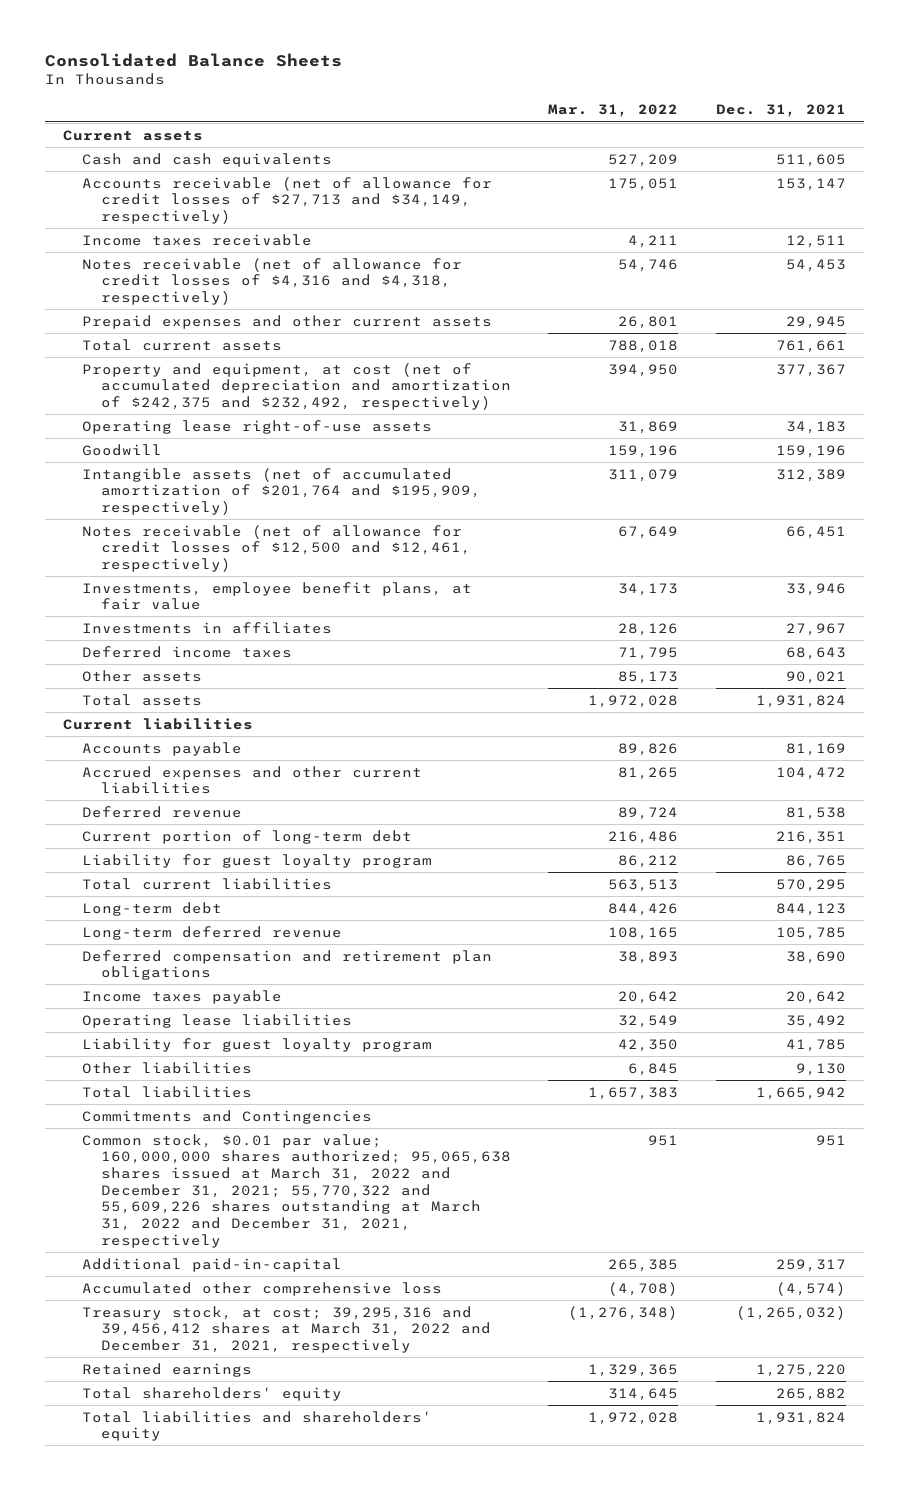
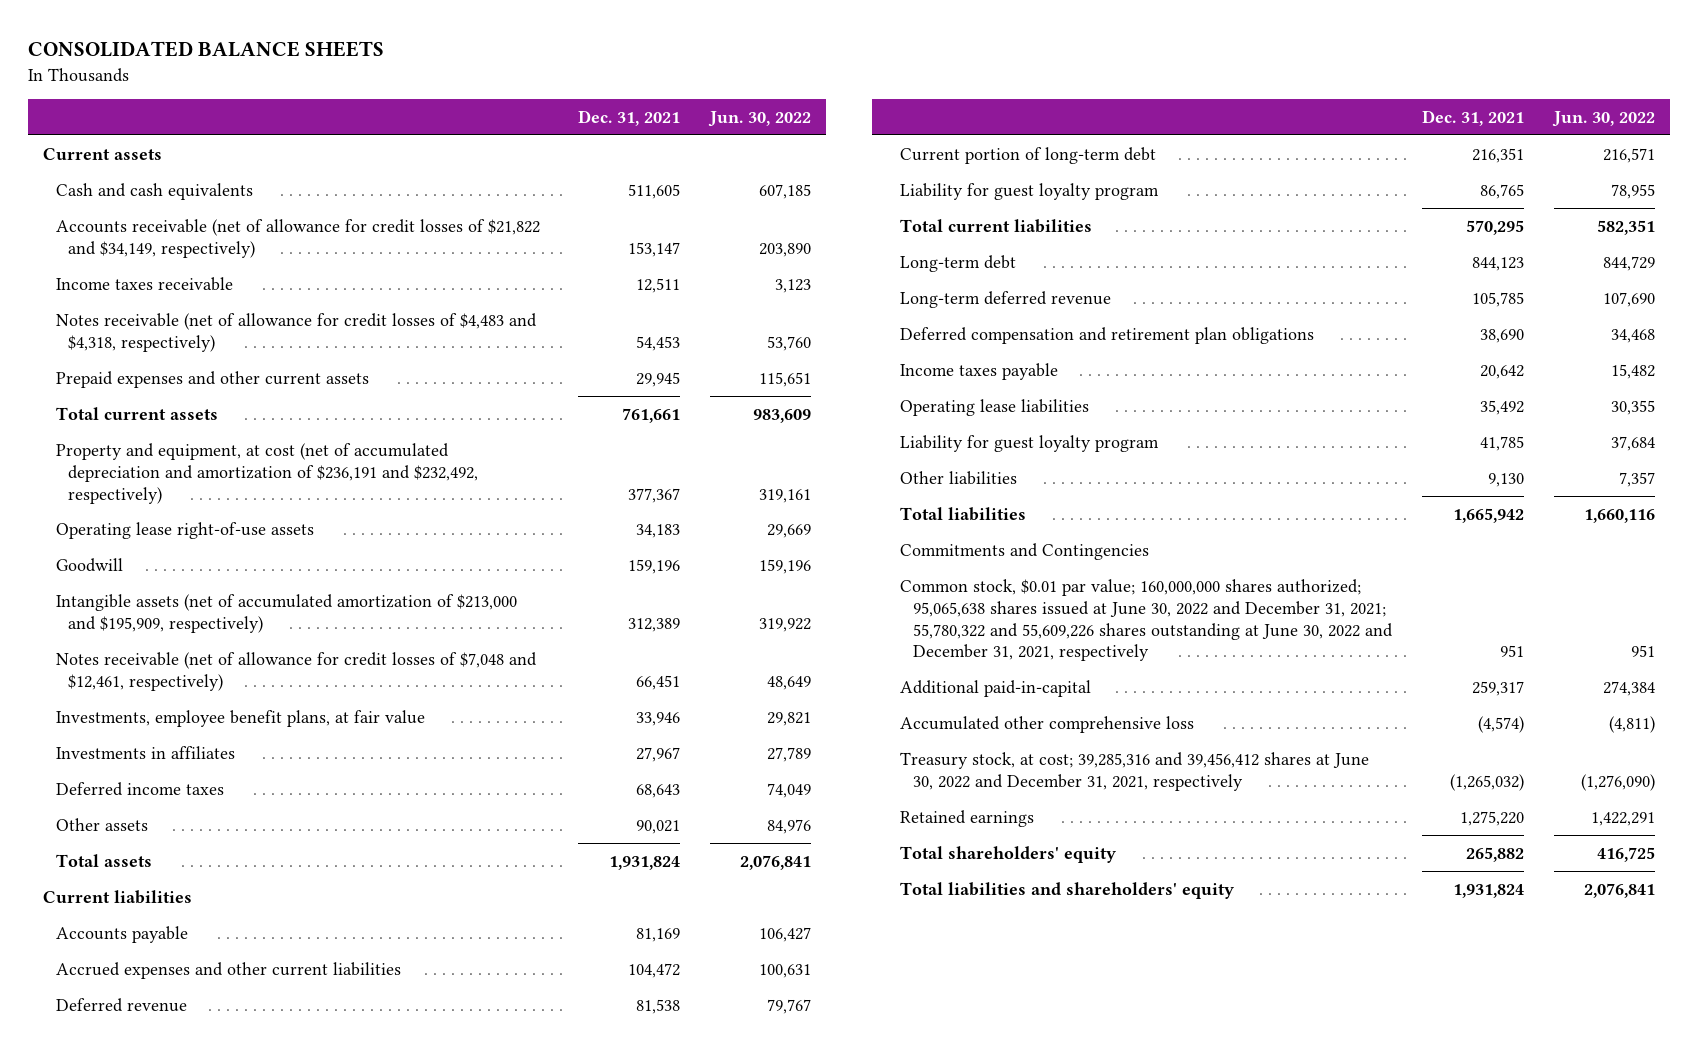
[44,52,342,67] Consolidated Balance Sheets -> [27,41,384,58] CONSOLIDATED BALANCE SHEETS
[548,104,679,118] Mar. 31, 2022 -> none
none -> [708,110,812,127] Jun. 30, 2022
[82,176,493,224] Accounts receivable (net of allowance for credit losses of $27,713 and $34,149, respectively) -> [55,218,540,258] Accounts receivable (net of allowance for credit losses of $21,822 and $34,149, respectively)
[82,257,463,305] Notes receivable (net of allowance for credit losses of $4,316 and $4,318, respectively) -> [55,312,537,352] Notes receivable (net of allowance for credit losses of $4,483 and $4,318, respectively)
[82,362,511,410] Property and equipment, at cost (net of accumulated depreciation and amortization of $242,375 and $232,492, respectively) -> [55,442,479,504] Property and equipment, at cost (net of accumulated depreciation and amortization of $236,191 and $232,492, respectively)
[82,467,481,515] Intangible assets (net of accumulated amortization of $201,764 and $195,909, respectively) -> [55,593,517,633] Intangible assets (net of accumulated amortization of $213,000 and $195,909, respectively)
[82,524,471,572] Notes receivable (net of allowance for credit losses of $12,500 and $12,461, respectively) -> [55,651,537,691] Notes receivable (net of allowance for credit losses of $7,048 and $12,461, respectively)
[82,1133,511,1248] Common stock, $0.01 par value; 160,000,000 shares authorized; 95,065,638 shares issued at March 31, 2022 and December 31, 2021; 55,770,322 and 55,609,226 shares outstanding at March 31, 2022 and December 31, 2021, respectively -> [899,578,1393,662] Common stock, $0.01 par value; 160,000,000 shares authorized; 95,065,638 shares issued at June 30, 2022 and December 31, 2021; 55,780,322 and 55,609,226 shares outstanding at June 30, 2022 and December 31, 2021, respectively
[82,1305,491,1353] Treasury stock, at cost; 39,295,316 and 39,456,412 shares at March 31, 2022 and December 31, 2021, respectively -> [899,751,1369,791] Treasury stock, at cost; 39,285,316 and 39,456,412 shares at June 30, 2022 and December 31, 2021, respectively

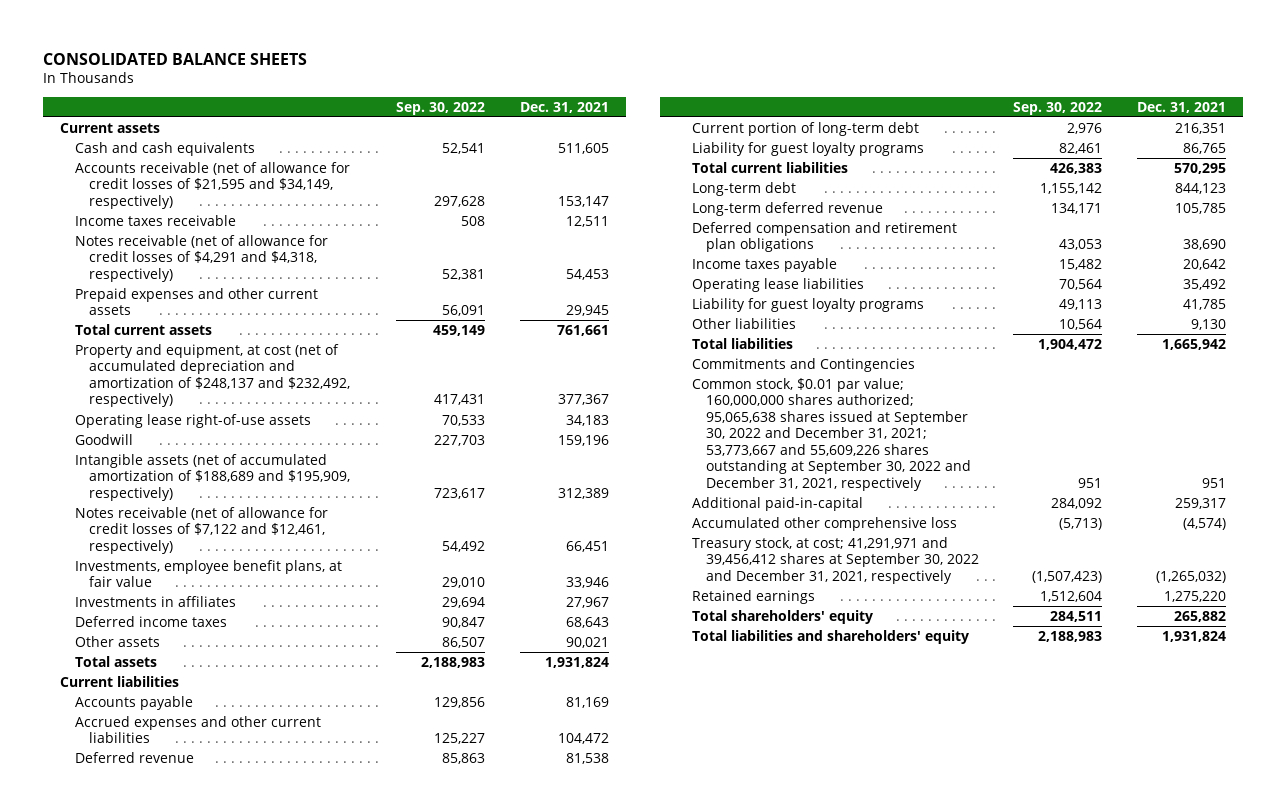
[708,110,812,127] Jun. 30, 2022 -> none
none -> [396,101,486,115] Sep. 30, 2022
[55,218,540,258] Accounts receivable (net of allowance for credit losses of $21,822 and $34,149, respectively) -> [74,161,350,209] Accounts receivable (net of allowance for credit losses of $21,595 and $34,149, respectively)
[55,312,537,352] Notes receivable (net of allowance for credit losses of $4,483 and $4,318, respectively) -> [74,234,328,282] Notes receivable (net of allowance for credit losses of $4,291 and $4,318, respectively)
[55,442,479,504] Property and equipment, at cost (net of accumulated depreciation and amortization of $236,191 and $232,492, respectively) -> [74,343,351,408] Property and equipment, at cost (net of accumulated depreciation and amortization of $248,137 and $232,492, respectively)
[55,593,517,633] Intangible assets (net of accumulated amortization of $213,000 and $195,909, respectively) -> [74,453,351,501] Intangible assets (net of accumulated amortization of $188,689 and $195,909, respectively)
[55,651,537,691] Notes receivable (net of allowance for credit losses of $7,048 and $12,461, respectively) -> [74,506,328,554] Notes receivable (net of allowance for credit losses of $7,122 and $12,461, respectively)
[899,182,1159,200] Liability for guest loyalty program -> [691,141,924,156] Liability for guest loyalty programs
[899,434,1159,452] Liability for guest loyalty program -> [691,297,924,312] Liability for guest loyalty programs
[899,578,1393,662] Common stock, $0.01 par value; 160,000,000 shares authorized; 95,065,638 shares issued at June 30, 2022 and December 31, 2021; 55,780,322 and 55,609,226 shares outstanding at June 30, 2022 and December 31, 2021, respectively -> [691,377,971,491] Common stock, $0.01 par value; 160,000,000 shares authorized; 95,065,638 shares issued at September 30, 2022 and December 31, 2021; 53,773,667 and 55,609,226 shares outstanding at September 30, 2022 and December 31, 2021, respectively
[899,751,1369,791] Treasury stock, at cost; 39,285,316 and 39,456,412 shares at June 30, 2022 and December 31, 2021, respectively -> [691,536,979,584] Treasury stock, at cost; 41,291,971 and 39,456,412 shares at September 30, 2022 and December 31, 2021, respectively

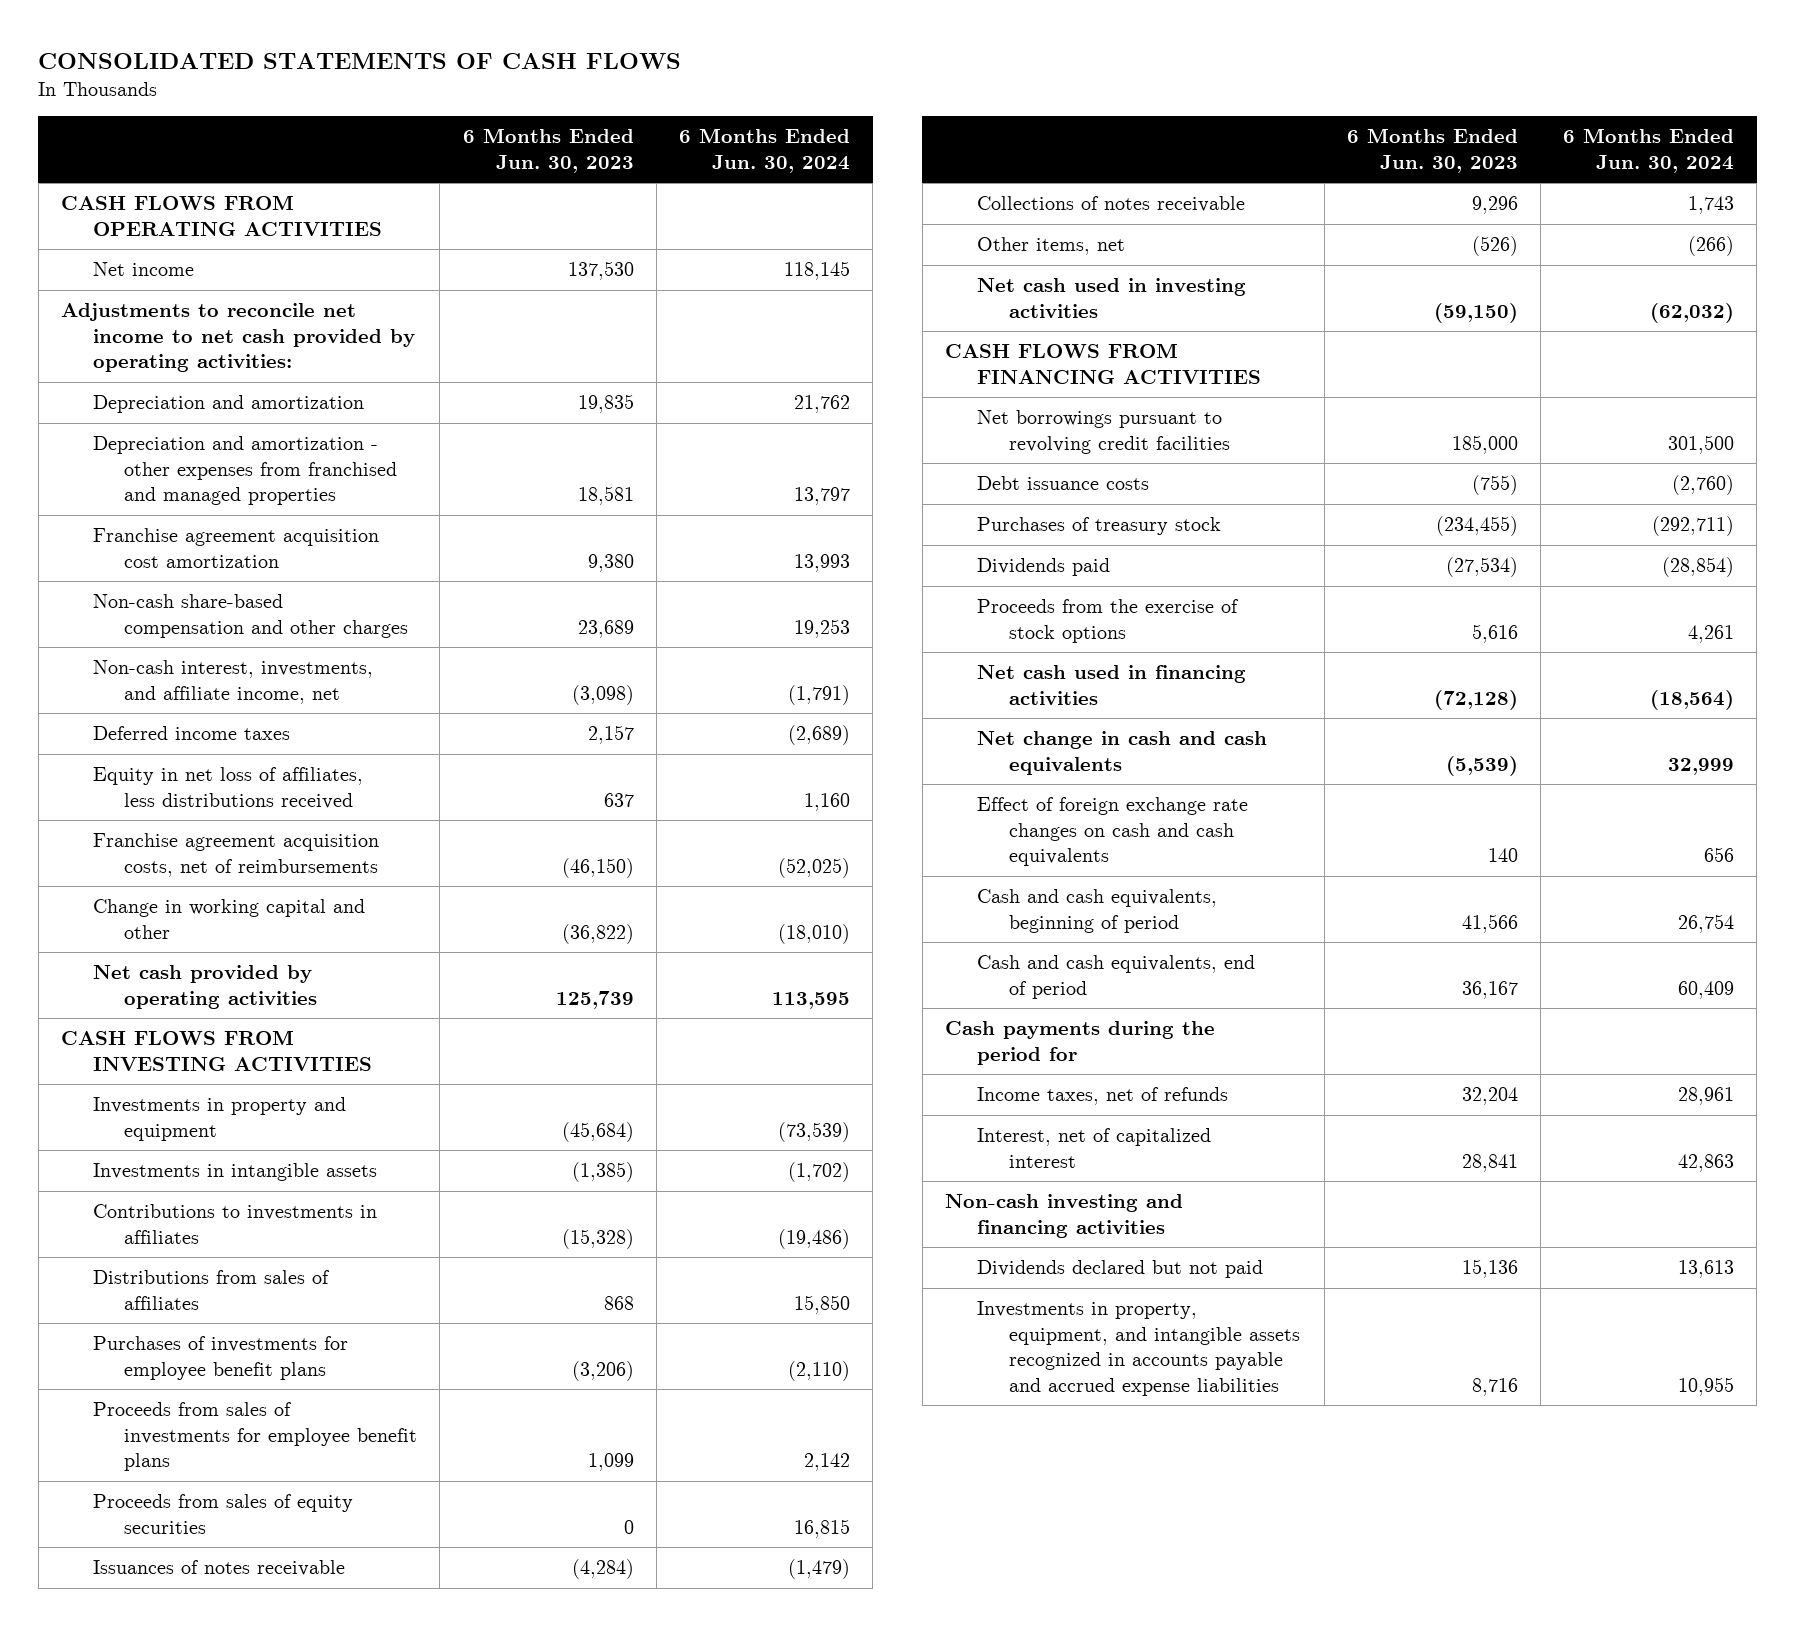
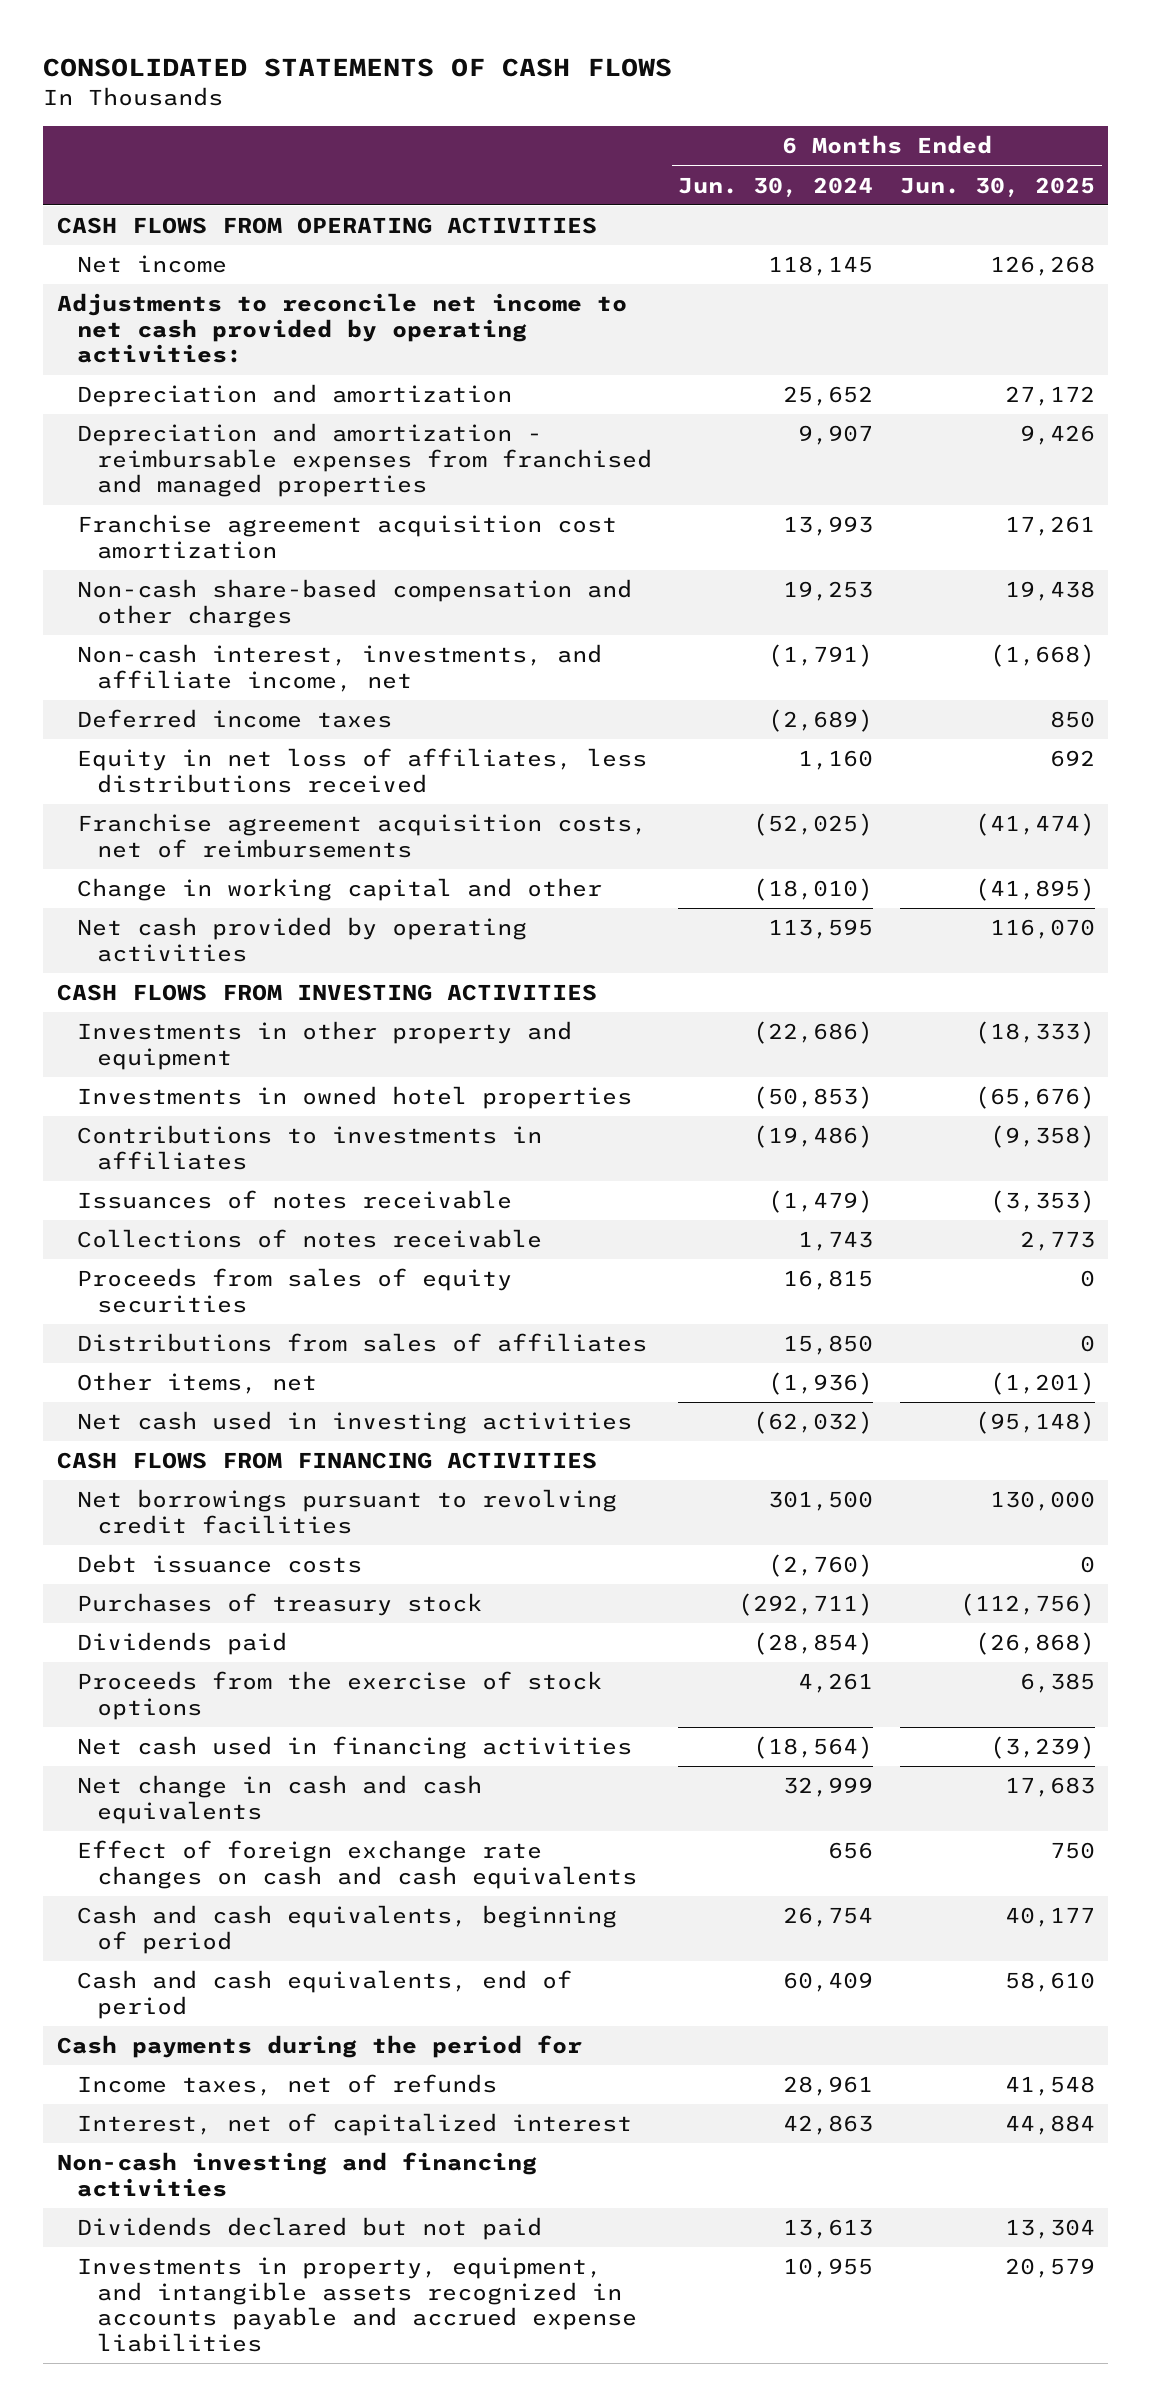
[462,128,634,173] 6 Months Ended Jun. 30, 2023 -> none
none -> [900,176,1096,197] Jun. 30, 2025
[793,395,850,414] 21,762 -> [783,386,874,407] 25,652
[92,436,398,506] Depreciation and amortization - other expenses from franchised and managed properties -> [76,423,652,498] Depreciation and amortization - reimbursable expenses from franchised and managed properties
[793,487,850,506] 13,797 -> [798,425,874,446] 9,907
[92,1163,377,1182] Investments in intangible assets -> none
[92,1097,346,1141] Investments in property and equipment -> [76,1021,572,1070] Investments in other property and equipment
[777,1121,850,1142] (73,539) -> [753,1021,874,1045] (22,686)
none -> [76,1086,632,1110] Investments in owned hotel properties
[92,1336,348,1380] Purchases of investments for employee benefit plans -> none
[92,1402,418,1472] Proceeds from sales of investments for employee benefit plans -> none
[92,1494,353,1534] Proceeds from sales of equity securities -> [76,1268,512,1313] Proceeds from sales of equity securities
[92,1270,330,1310] Distributions from sales of affiliates -> [76,1333,647,1353] Distributions from sales of affiliates
[1688,236,1735,257] (266) -> [768,1372,874,1396] (1,936)

